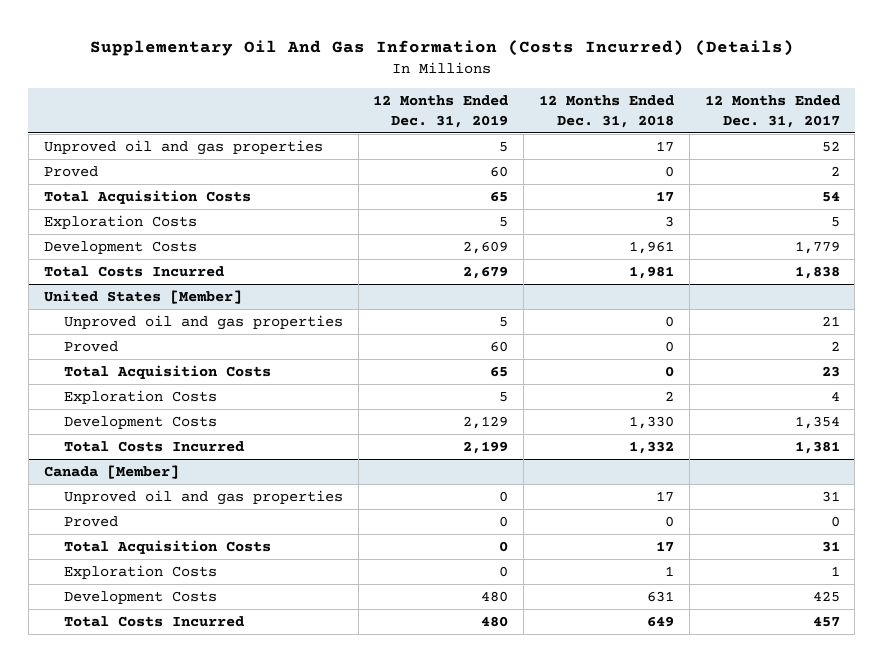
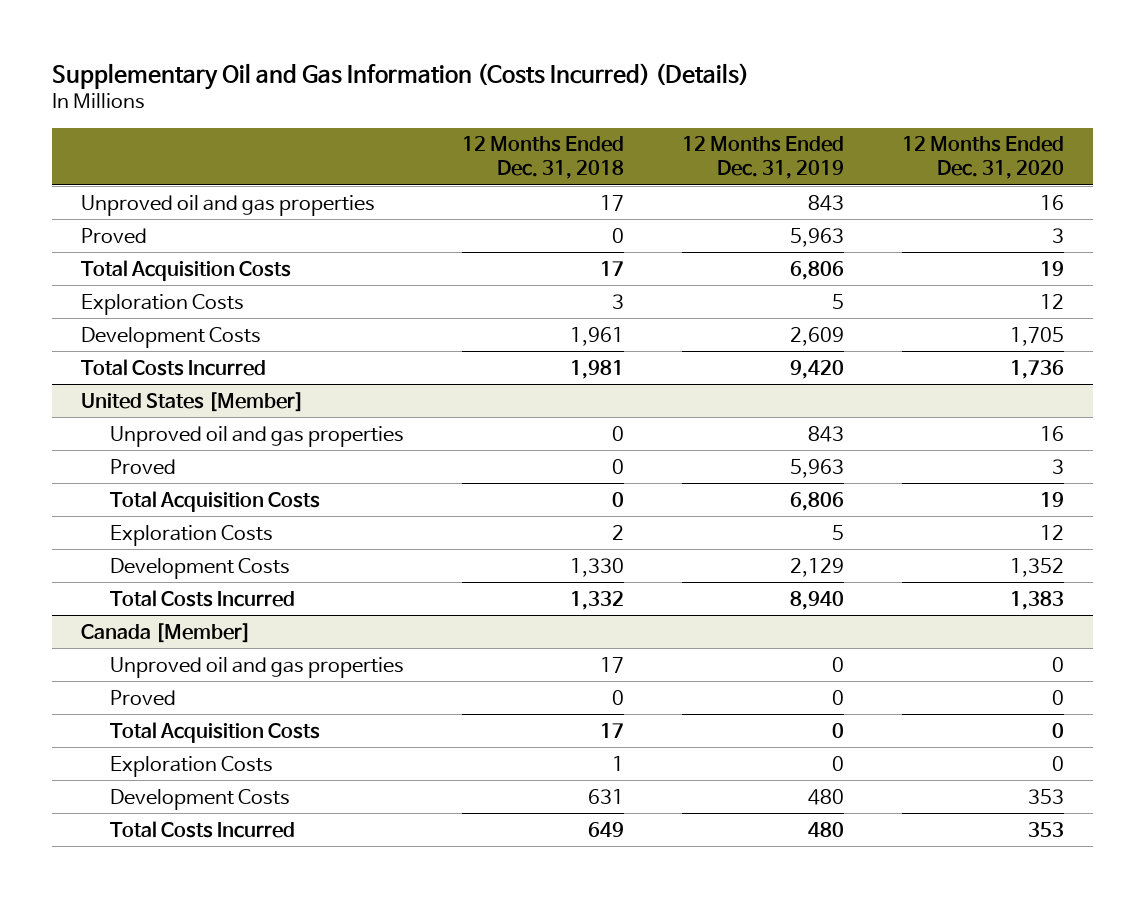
[89,40,794,57] Supplementary Oil And Gas Information (Costs Incurred) (Details) -> [51,62,749,90] Supplementary Oil and Gas Information (Costs Incurred) (Details)
[704,95,840,128] 12 Months Ended Dec. 31, 2017 -> none
none -> [902,136,1065,179] 12 Months Ended Dec. 31, 2020
[499,141,509,152] 5 -> [807,194,844,211] 843
[490,165,509,177] 60 -> [789,227,844,247] 5,963
[490,190,509,202] 65 -> [789,260,844,280] 6,806
[463,265,509,279] 2,679 -> [789,359,844,379] 9,420
[499,316,509,327] 5 -> [807,425,844,442] 843
[490,340,509,352] 60 -> [789,458,844,478] 5,963
[490,365,509,377] 65 -> [789,491,844,511] 6,806
[463,440,509,454] 2,199 -> [789,590,844,610] 8,940

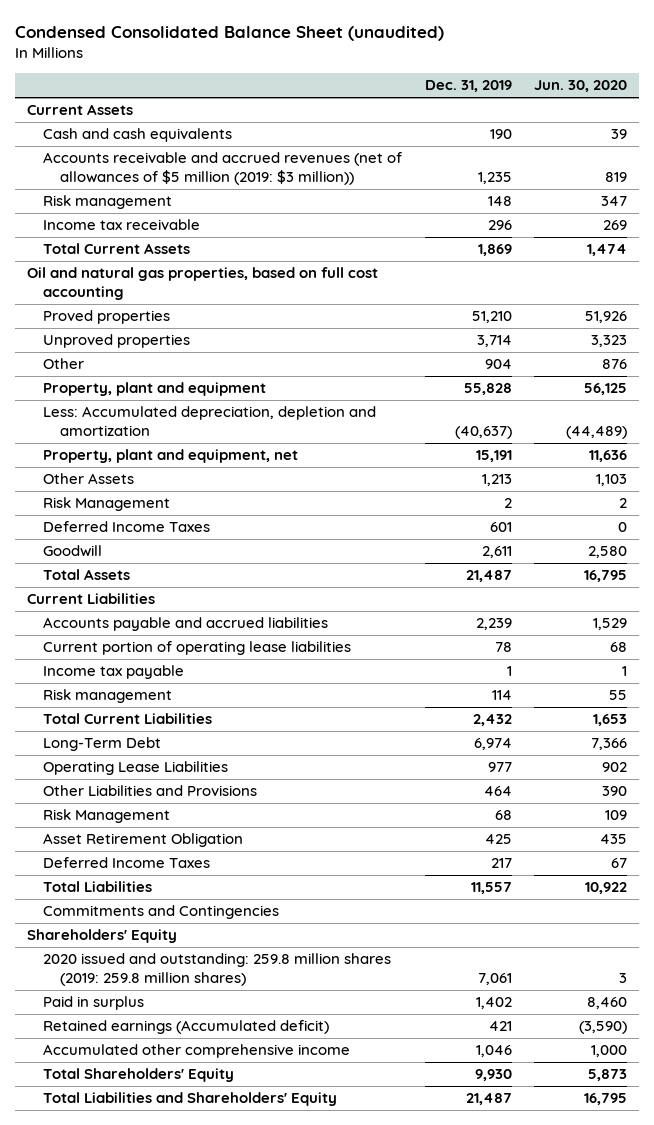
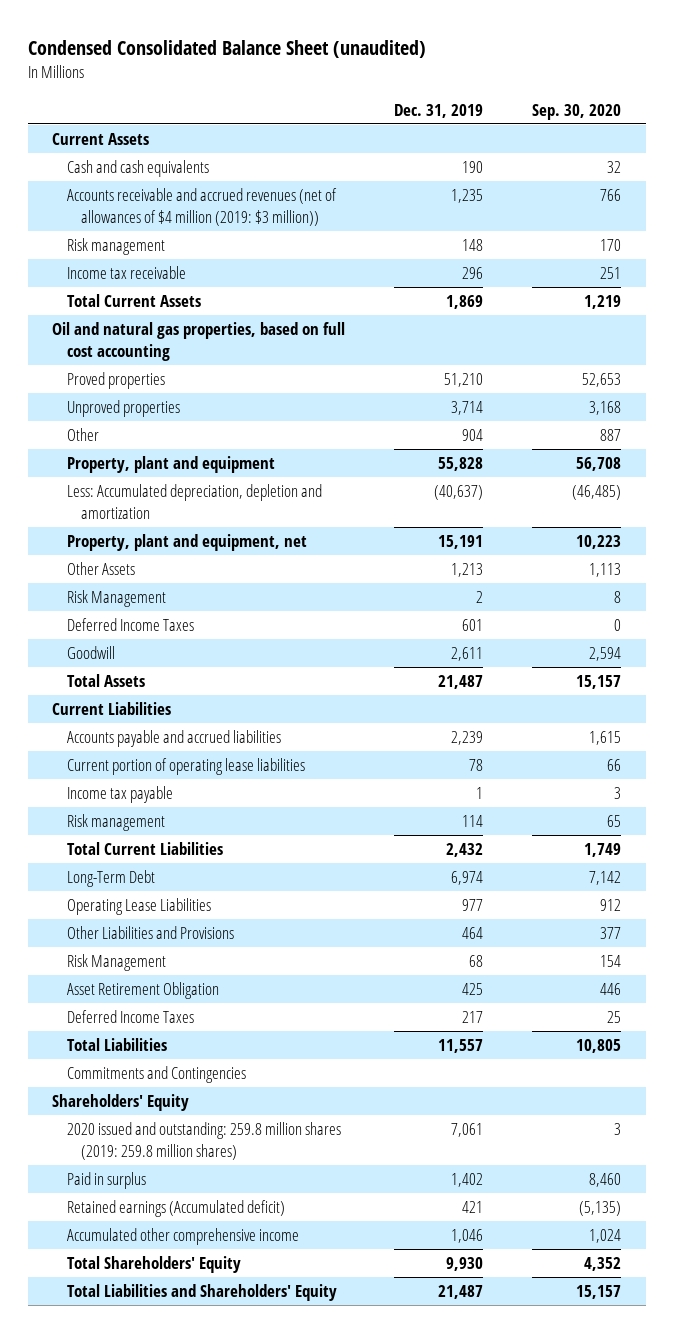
[534,80,628,93] Jun. 30, 2020 -> none
none -> [532,103,622,120] Sep. 30, 2020
[43,152,403,186] Accounts receivable and accrued revenues (net of allowances of $5 million (2019: $3 million)) -> [66,188,337,226] Accounts receivable and accrued revenues (net of allowances of $4 million (2019: $3 million))

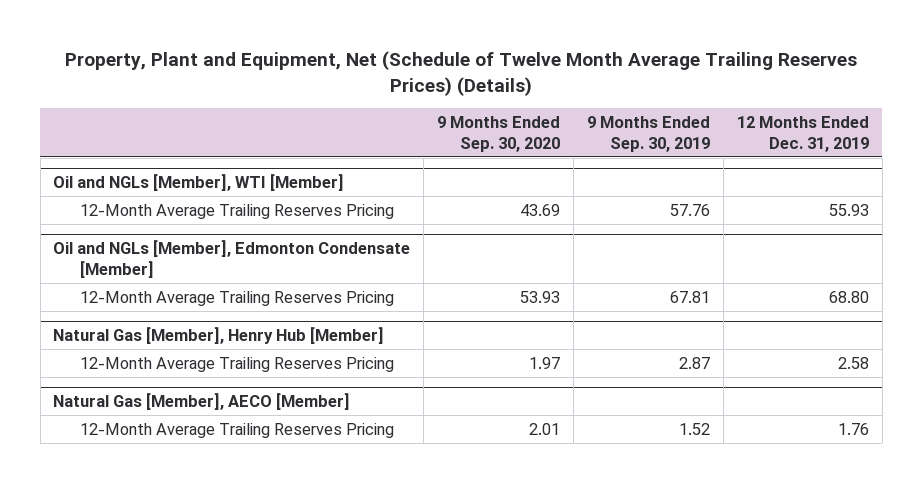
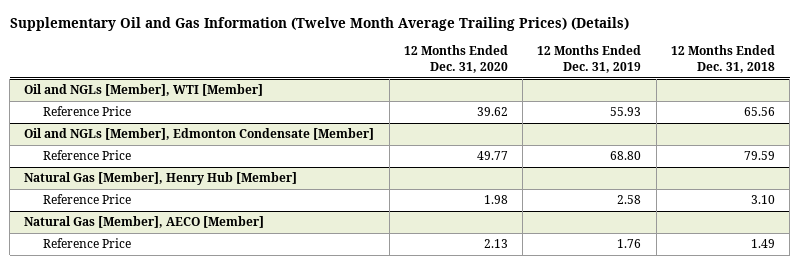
[65,50,858,96] Property, Plant and Equipment, Net (Schedule of Twelve Month Average Trailing Reserves Prices) (Details) -> [9,17,629,32] Supplementary Oil and Gas Information (Twelve Month Average Trailing Prices) (Details)
[437,116,561,152] 9 Months Ended Sep. 30, 2020 -> none
[587,116,711,152] 9 Months Ended Sep. 30, 2019 -> none
none -> [403,45,508,73] 12 Months Ended Dec. 31, 2020
none -> [670,45,775,73] 12 Months Ended Dec. 31, 2018
[79,204,394,220] 12-Month Average Trailing Reserves Pricing -> [42,106,131,117] Reference Price
[79,291,394,307] 12-Month Average Trailing Reserves Pricing -> [42,150,131,161] Reference Price
[79,357,394,373] 12-Month Average Trailing Reserves Pricing -> [42,194,131,205] Reference Price
[79,423,394,439] 12-Month Average Trailing Reserves Pricing -> [42,238,131,249] Reference Price

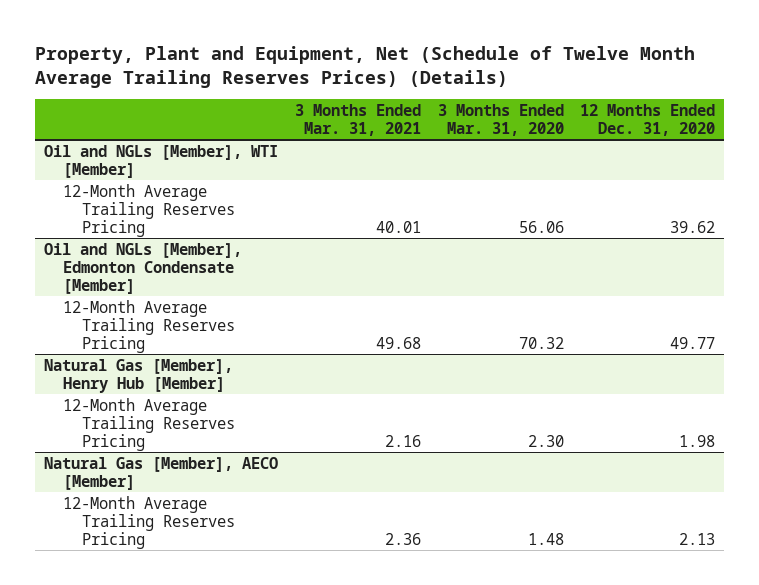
[9,17,629,32] Supplementary Oil and Gas Information (Twelve Month Average Trailing Prices) (Details) -> [35,45,696,88] Property, Plant and Equipment, Net (Schedule of Twelve Month Average Trailing Reserves Prices) (Details)
[537,45,642,73] 12 Months Ended Dec. 31, 2019 -> none
[670,45,775,73] 12 Months Ended Dec. 31, 2018 -> none
none -> [294,103,421,136] 3 Months Ended Mar. 31, 2021
none -> [437,103,564,136] 3 Months Ended Mar. 31, 2020
[42,106,131,117] Reference Price -> [62,183,235,237] 12-Month Average Trailing Reserves Pricing
[42,150,131,161] Reference Price -> [62,299,235,353] 12-Month Average Trailing Reserves Pricing
[42,194,131,205] Reference Price -> [62,397,235,451] 12-Month Average Trailing Reserves Pricing
[42,238,131,249] Reference Price -> [62,495,235,549] 12-Month Average Trailing Reserves Pricing

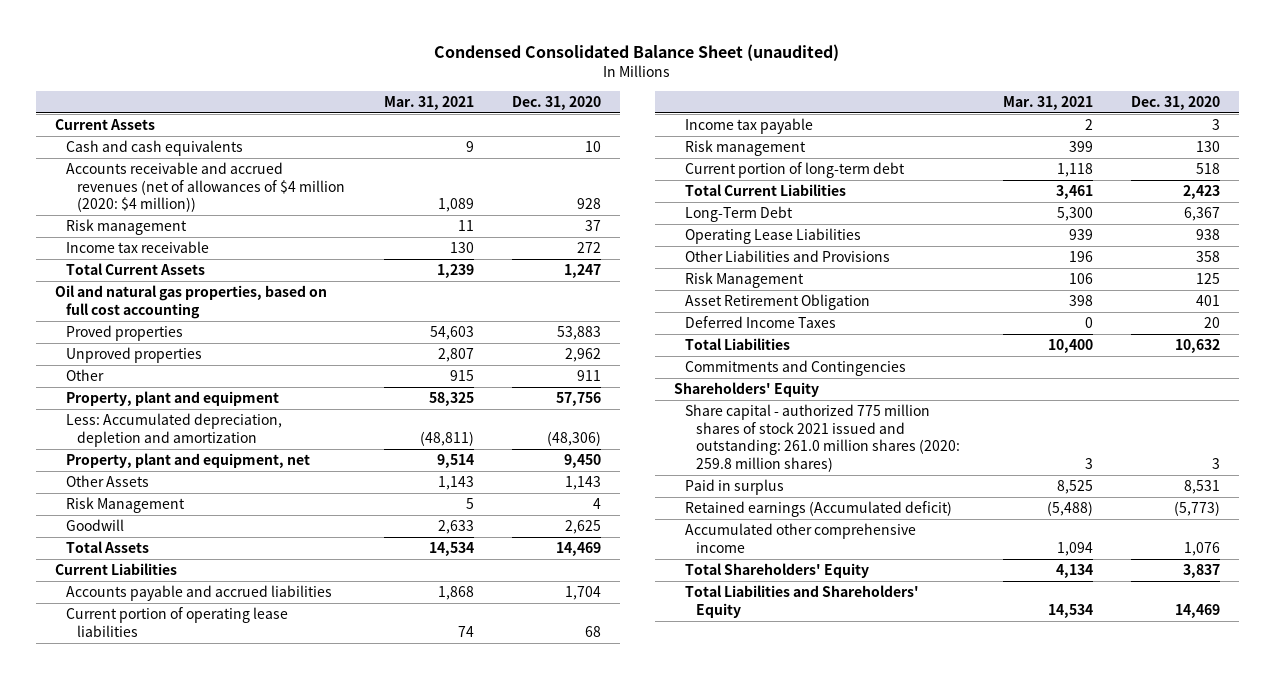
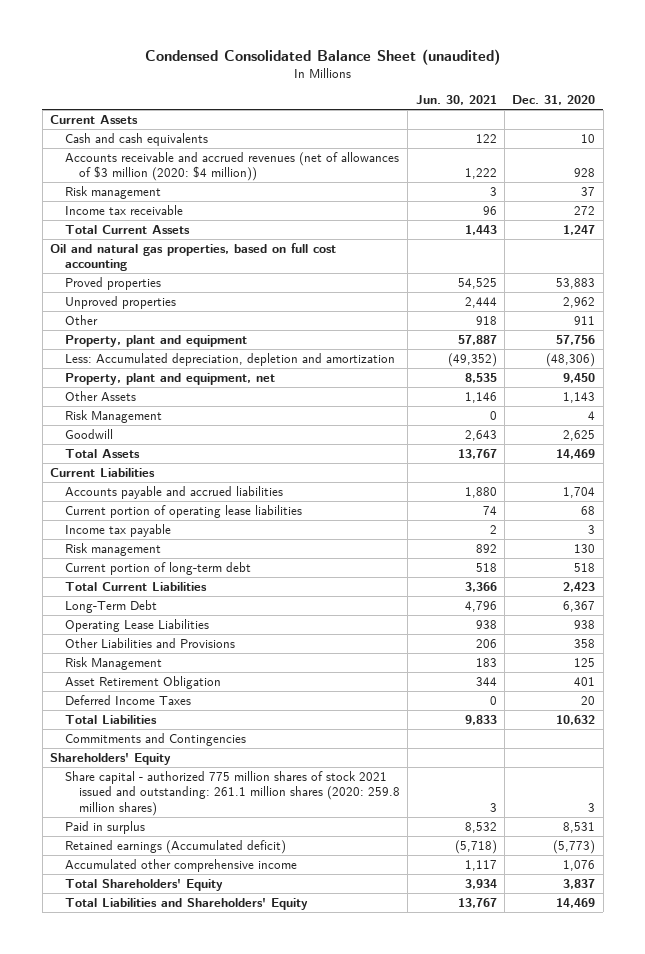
[383,95,474,110] Mar. 31, 2021 -> none
none -> [415,95,497,106] Jun. 30, 2021
[66,162,346,213] Accounts receivable and accrued revenues (net of allowances of $4 million (2020: $4 million)) -> [64,151,399,182] Accounts receivable and accrued revenues (net of allowances of $3 million (2020: $4 million))
[685,404,961,473] Share capital - authorized 775 million shares of stock 2021 issued and outstanding: 261.0 million shares (2020: 259.8 million shares) -> [64,770,400,817] Share capital - authorized 775 million shares of stock 2021 issued and outstanding: 261.1 million shares (2020: 259.8 million shares)

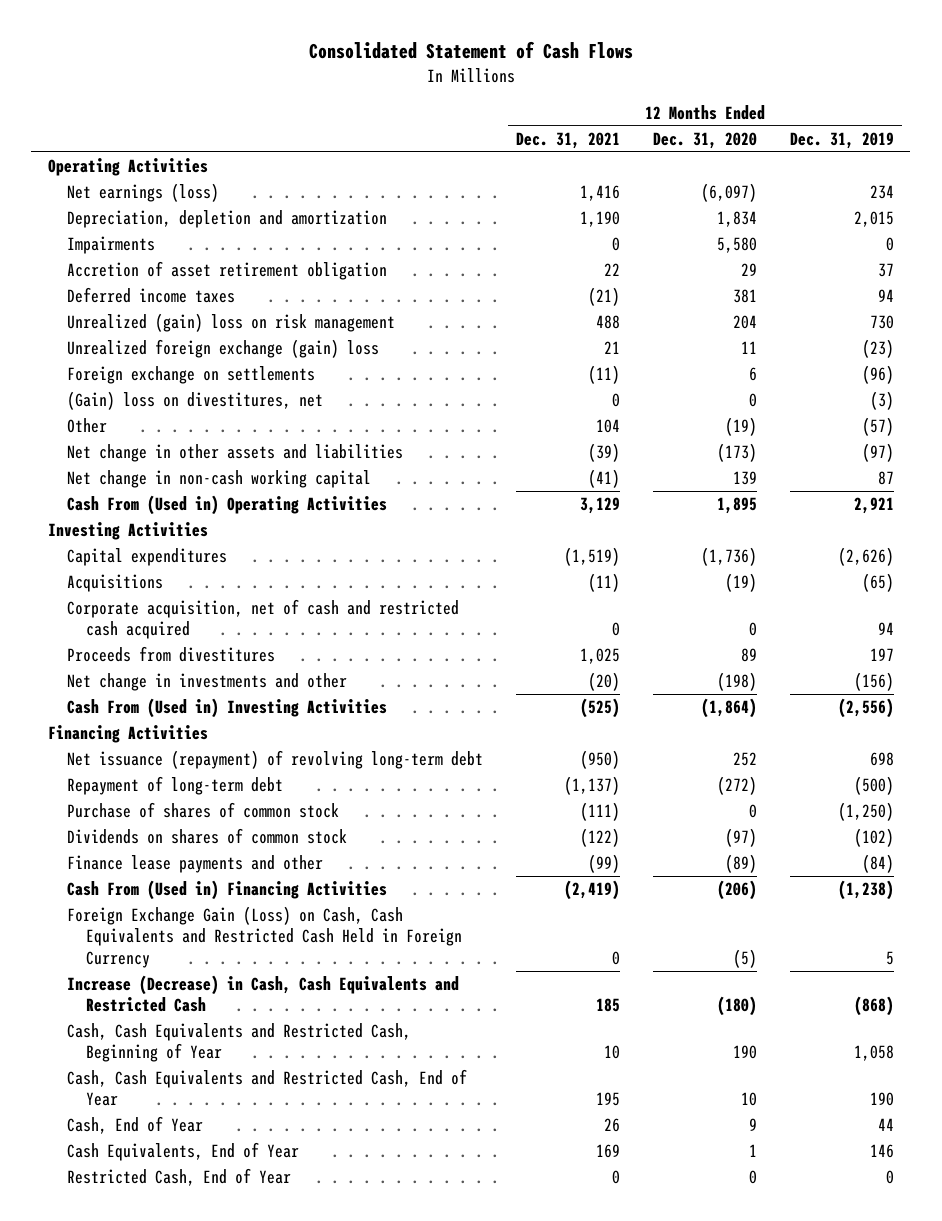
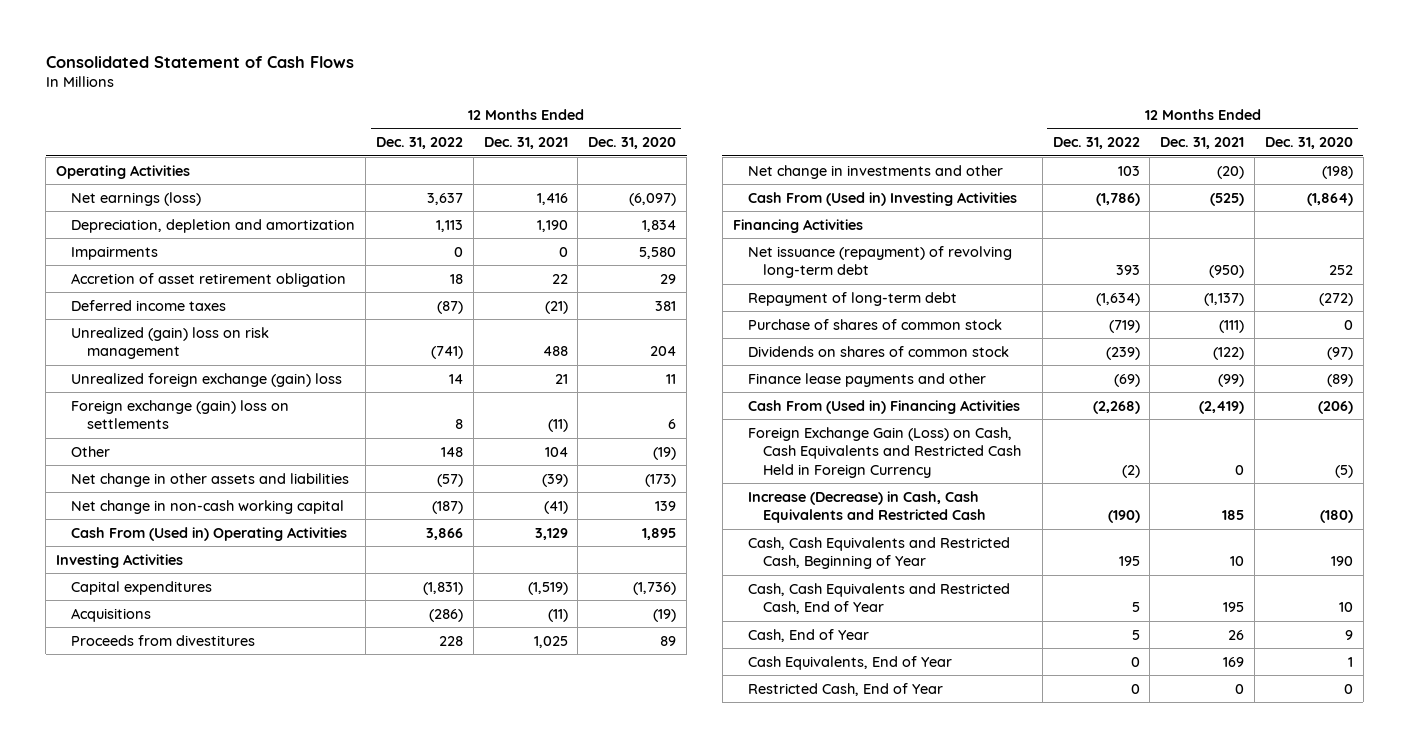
[789,131,894,149] Dec. 31, 2019 -> none
none -> [375,137,463,150] Dec. 31, 2022
[66,391,323,411] (Gain) loss on divestitures, net -> none
[66,366,315,385] Foreign exchange on settlements -> [71,399,290,430] Foreign exchange (gain) loss on settlements
[66,599,459,640] Corporate acquisition, net of cash and restricted cash acquired -> none

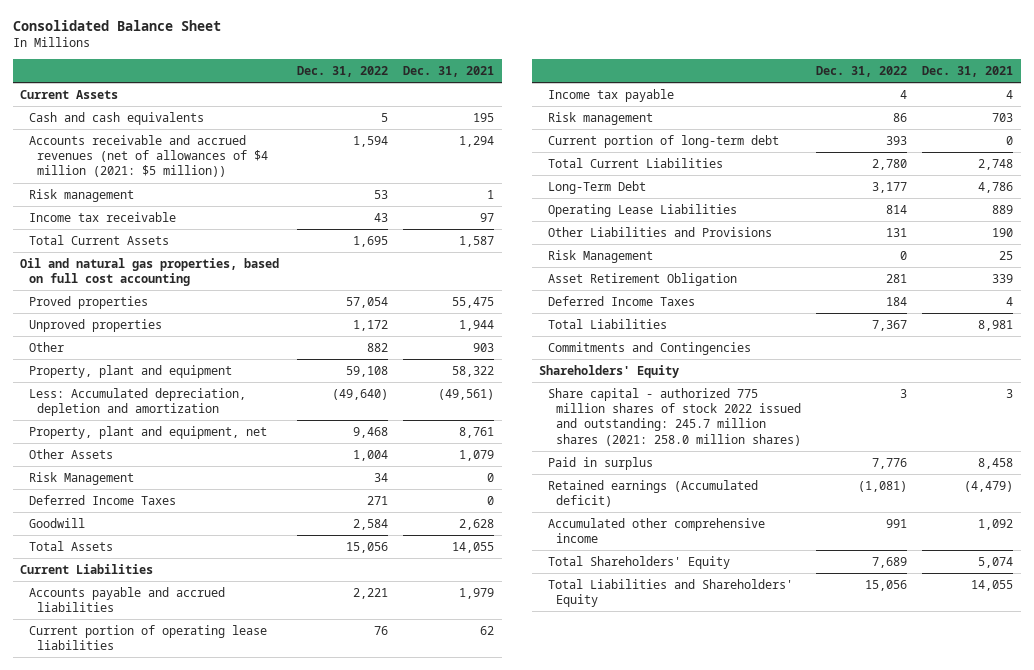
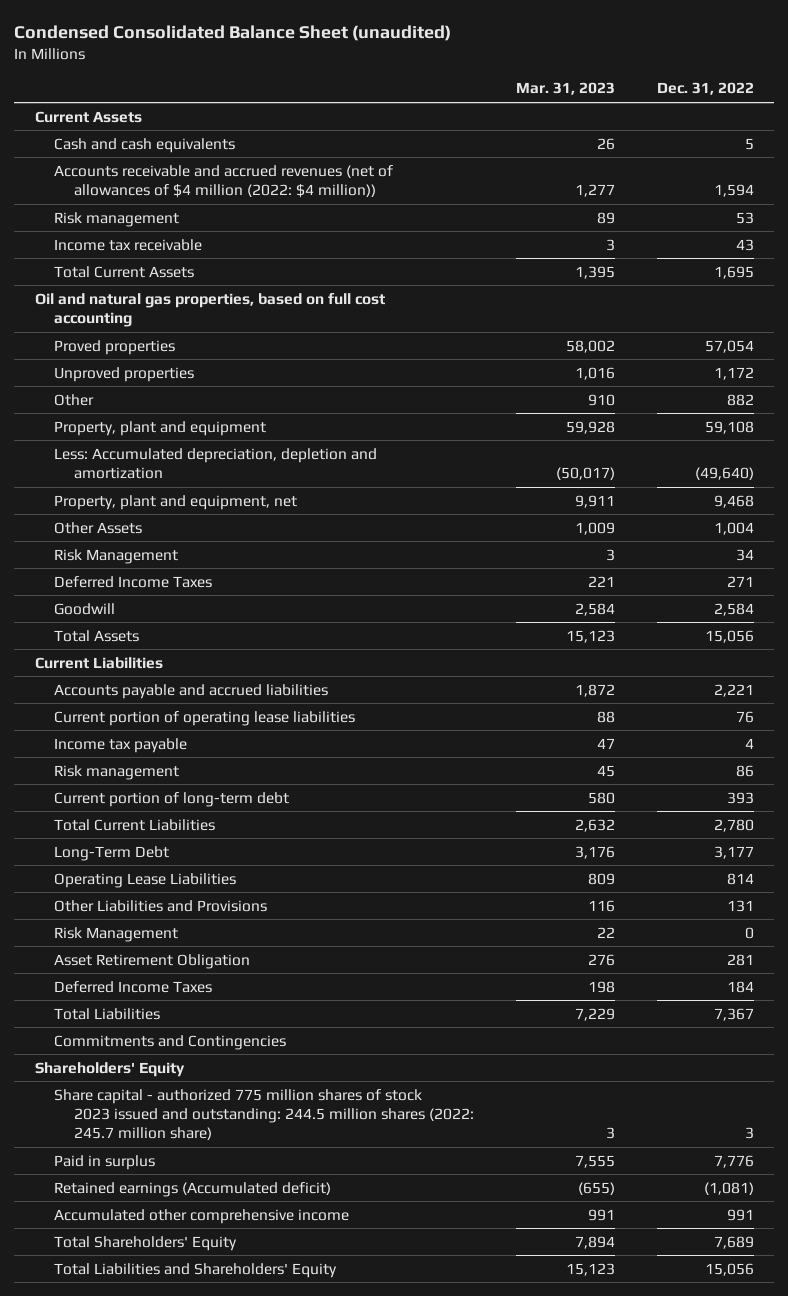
[12,20,221,32] Consolidated Balance Sheet -> [14,25,452,42] Condensed Consolidated Balance Sheet (unaudited)
[403,65,495,77] Dec. 31, 2021 -> none
none -> [515,82,615,96] Mar. 31, 2023
[28,134,269,178] Accounts receivable and accrued revenues (net of allowances of $4 million (2021: $5 million)) -> [54,164,394,199] Accounts receivable and accrued revenues (net of allowances of $4 million (2022: $4 million))
[547,387,802,446] Share capital - authorized 775 million shares of stock 2022 issued and outstanding: 245.7 million shares (2021: 258.0 million shares) -> [54,1088,475,1141] Share capital - authorized 775 million shares of stock 2023 issued and outstanding: 244.5 million shares (2022: 245.7 million share)

